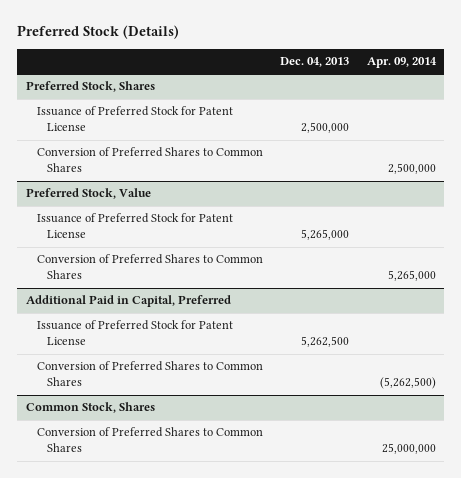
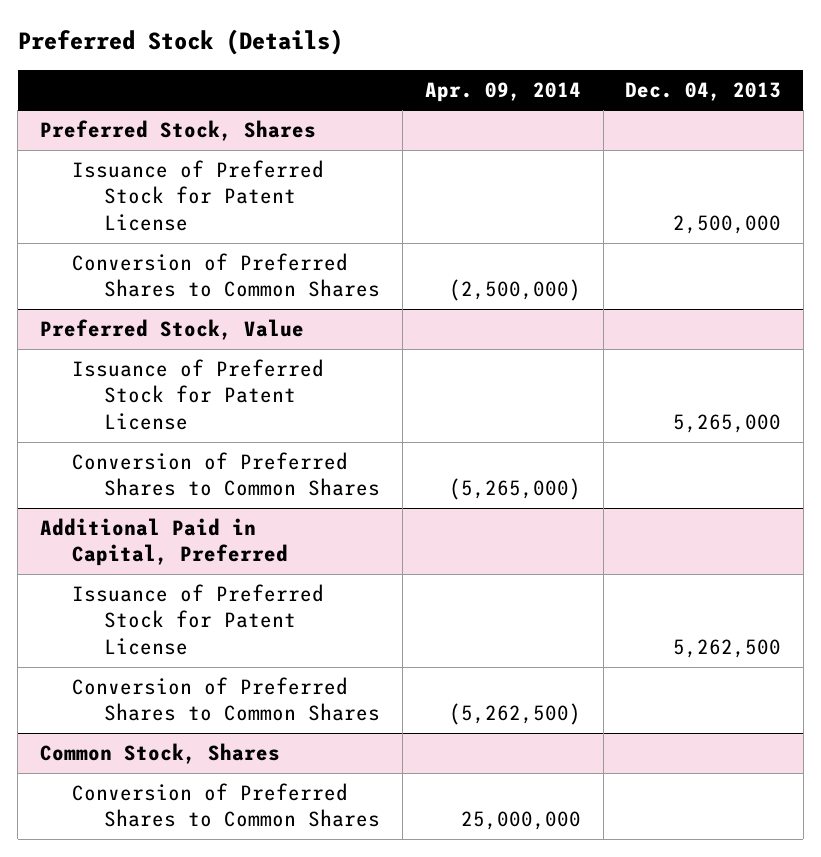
[387,163,436,175] 2,500,000 -> [448,279,581,302] (2,500,000)
[387,270,436,282] 5,265,000 -> [448,478,581,501] (5,265,000)

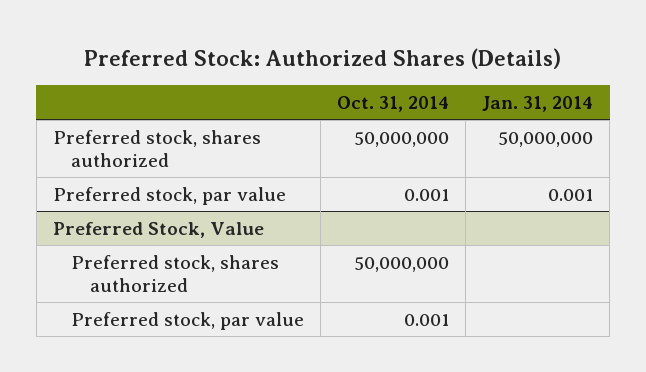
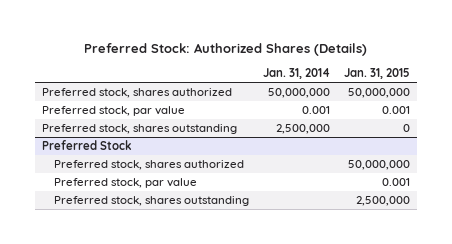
[337,95,450,112] Oct. 31, 2014 -> none
none -> [344,68,411,80] Jan. 31, 2015
none -> [41,124,237,135] Preferred stock, shares outstanding
[52,221,264,238] Preferred Stock, Value -> [41,140,132,151] Preferred Stock
none -> [54,196,250,207] Preferred stock, shares outstanding

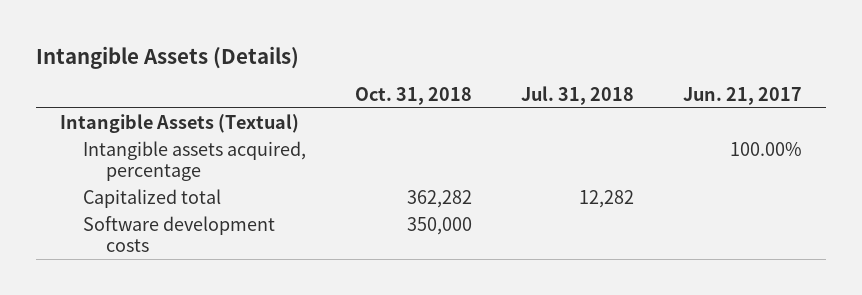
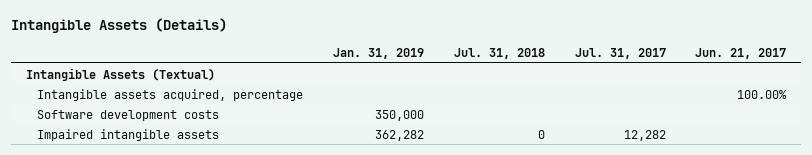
[354,87,472,106] Oct. 31, 2018 -> none
none -> [333,47,425,59] Jan. 31, 2019
none -> [574,47,666,59] Jul. 31, 2017
[83,188,222,208] Capitalized total -> none
none -> [37,128,220,141] Impaired intangible assets

